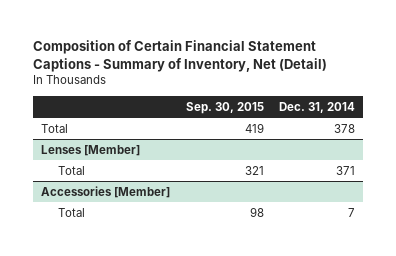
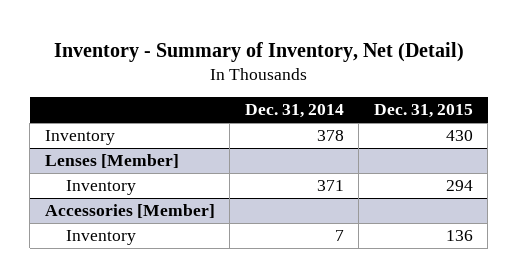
[33,39,328,72] Composition of Certain Financial Statement Captions - Summary of Inventory, Net (Detail) -> [53,41,464,62] Inventory - Summary of Inventory, Net (Detail)
[185,101,264,114] Sep. 30, 2015 -> none
none -> [373,104,473,119] Dec. 31, 2015
[40,123,68,133] Total -> [44,130,115,146] Inventory
[58,165,86,175] Total -> [66,180,137,196] Inventory
[58,207,86,217] Total -> [66,230,137,246] Inventory

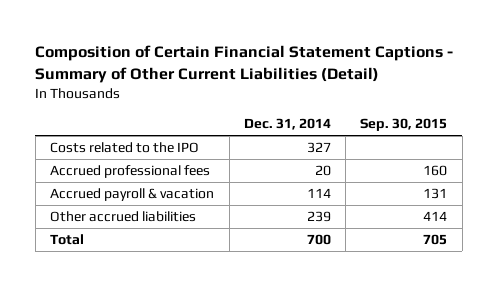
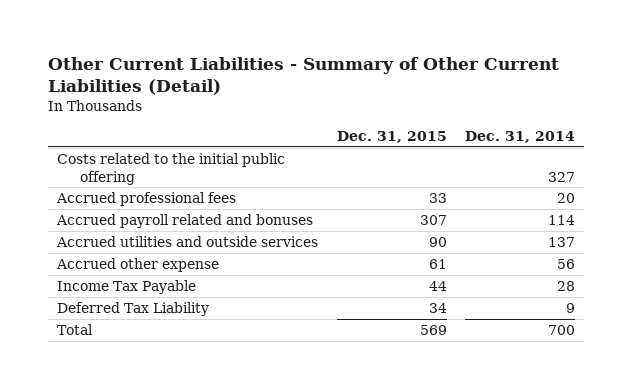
[35,45,454,83] Composition of Certain Financial Statement Captions - Summary of Other Current Liabilities (Detail) -> [47,56,559,95] Other Current Liabilities - Summary of Other Current Liabilities (Detail)
[360,117,448,131] Sep. 30, 2015 -> none
none -> [336,131,447,144] Dec. 31, 2015
[50,142,200,154] Costs related to the IPO -> [57,152,286,185] Costs related to the initial public offering
[50,188,215,202] Accrued payroll & vacation -> [56,213,314,228] Accrued payroll related and bonuses
none -> [56,235,319,247] Accrued utilities and outside services
[50,211,197,223] Other accrued liabilities -> [56,257,220,272] Accrued other expense
[306,211,331,223] 239 -> [557,258,576,269] 56
none -> [57,279,197,294] Income Tax Payable
none -> [57,301,210,316] Deferred Tax Liability

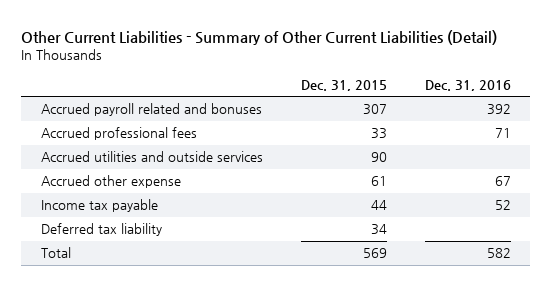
[465,131,576,144] Dec. 31, 2014 -> none
none -> [425,79,512,91] Dec. 31, 2016
[57,152,286,185] Costs related to the initial public offering -> none
[56,191,237,206] Accrued professional fees -> [40,127,197,141] Accrued professional fees
[57,279,197,294] Income Tax Payable -> [40,199,158,213] Income tax payable
[57,301,210,316] Deferred Tax Liability -> [40,223,162,237] Deferred tax liability

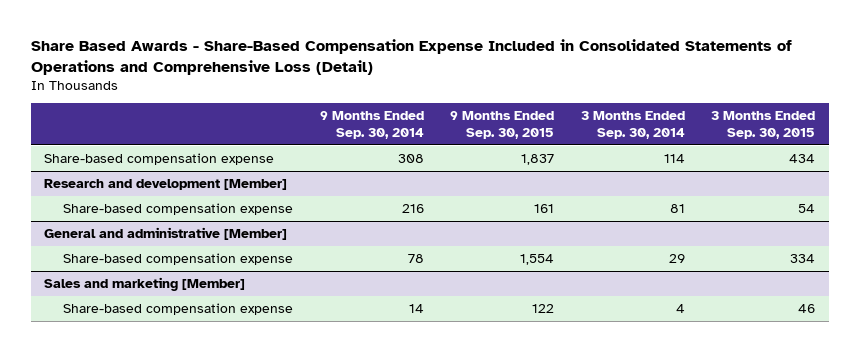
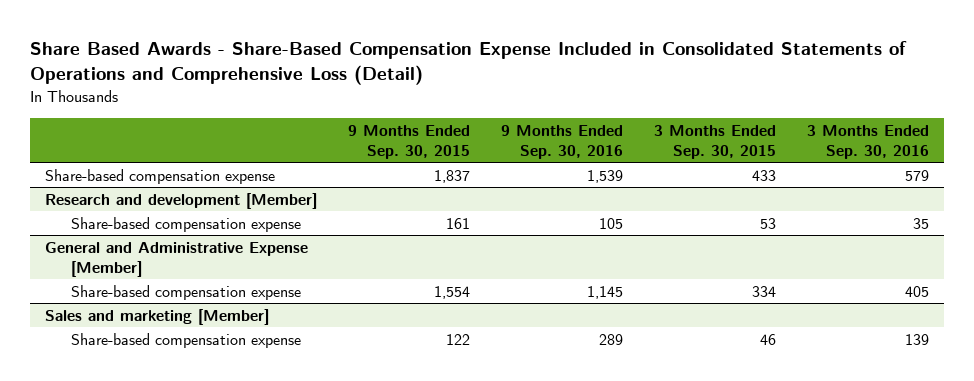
[319,111,424,139] 9 Months Ended Sep. 30, 2014 -> none
[580,111,685,139] 3 Months Ended Sep. 30, 2014 -> none
none -> [501,125,624,159] 9 Months Ended Sep. 30, 2016
none -> [806,125,929,159] 3 Months Ended Sep. 30, 2016
[789,153,816,163] 434 -> [752,169,777,181] 433
[798,203,816,213] 54 -> [760,217,777,229] 53
[43,226,287,240] General and administrative [Member] -> [45,241,309,277] General and Administrative Expense [Member]

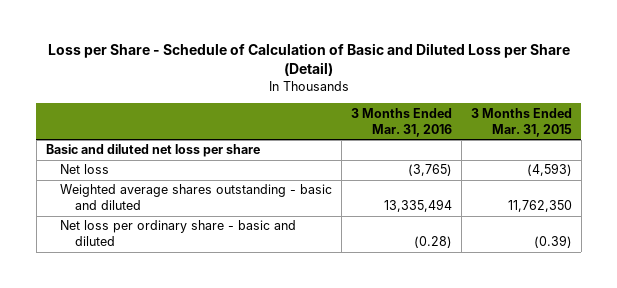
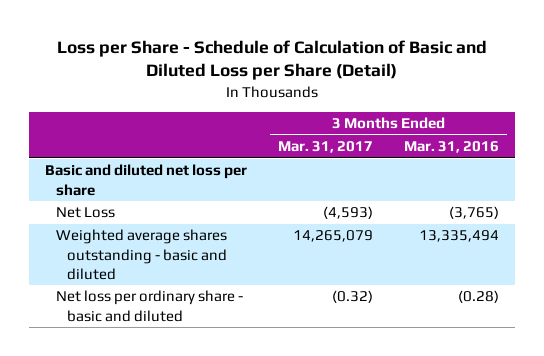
[470,107,572,137] 3 Months Ended Mar. 31, 2015 -> none
none -> [278,141,374,154] Mar. 31, 2017
[60,164,110,175] Net loss -> [56,207,116,219] Net Loss

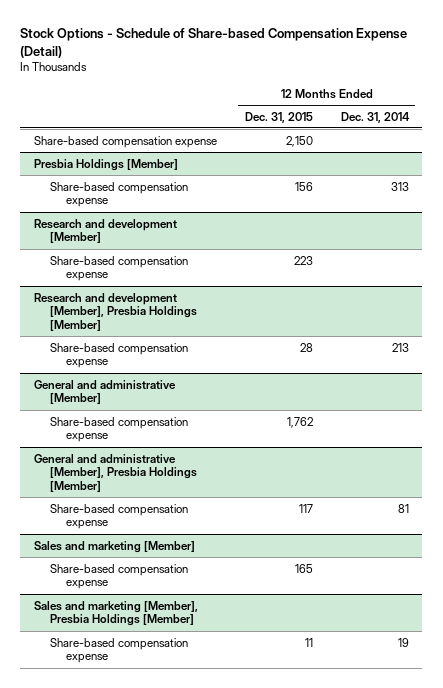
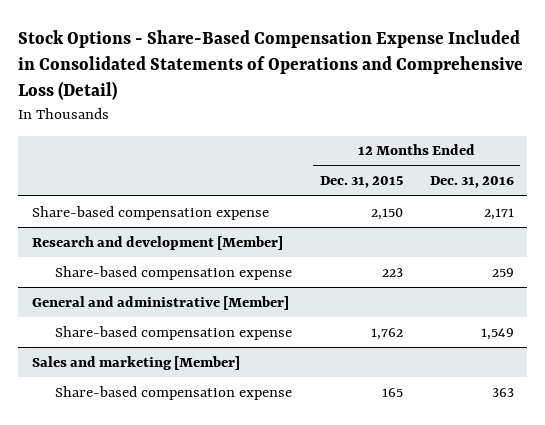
[20,28,408,58] Stock Options - Schedule of Share-based Compensation Expense (Detail) -> [18,30,524,101] Stock Options - Share-Based Compensation Expense Included in Consolidated Statements of Operations and Comprehensive Loss (Detail)
[340,111,410,123] Dec. 31, 2014 -> none
none -> [429,176,514,189] Dec. 31, 2016
[34,158,179,171] Presbia Holdings [Member] -> none
[50,181,189,208] Share-based compensation expense -> none
[34,292,198,332] Research and development [Member], Presbia Holdings [Member] -> none
[50,342,189,369] Share-based compensation expense -> none
[34,453,198,493] General and administrative [Member], Presbia Holdings [Member] -> none
[50,503,189,530] Share-based compensation expense -> none
[34,600,199,627] Sales and marketing [Member], Presbia Holdings [Member] -> none
[50,637,189,664] Share-based compensation expense -> none

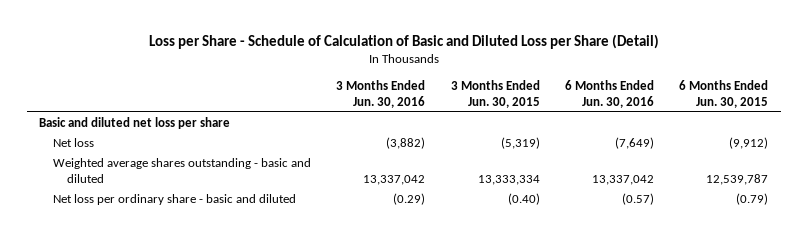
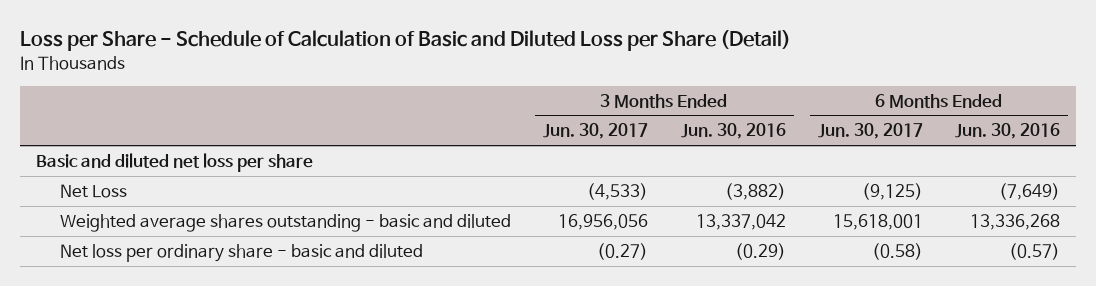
[450,80,540,108] 3 Months Ended Jun. 30, 2015 -> none
[679,80,769,108] 6 Months Ended Jun. 30, 2015 -> none
none -> [543,123,649,140] Jun. 30, 2017
none -> [817,123,923,140] Jun. 30, 2017
[52,138,94,148] Net loss -> [60,183,128,198] Net Loss
[592,174,655,185] 13,337,042 -> [969,213,1060,230] 13,336,268

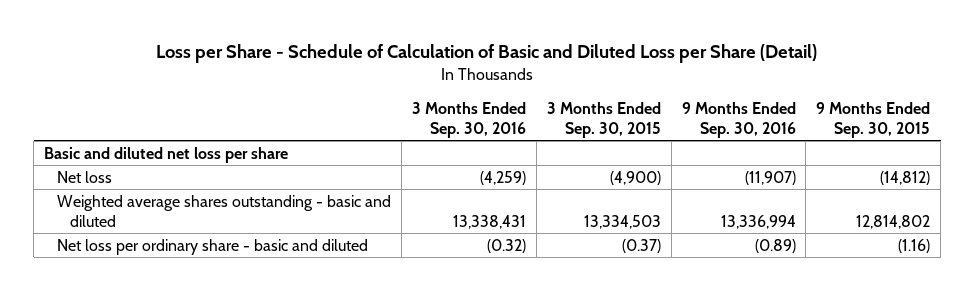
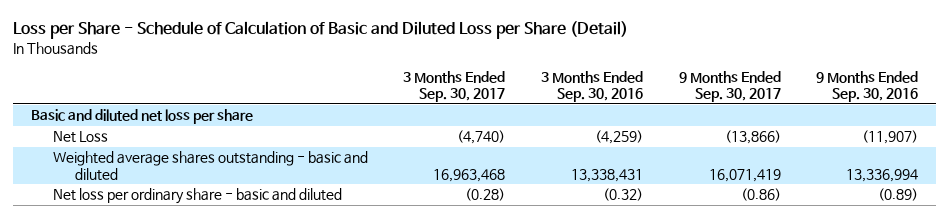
[546,101,661,138] 3 Months Ended Sep. 30, 2015 -> none
[816,101,931,138] 9 Months Ended Sep. 30, 2015 -> none
none -> [403,70,506,103] 3 Months Ended Sep. 30, 2017
none -> [678,70,781,103] 9 Months Ended Sep. 30, 2017
[57,170,113,183] Net loss -> [52,131,108,144] Net Loss

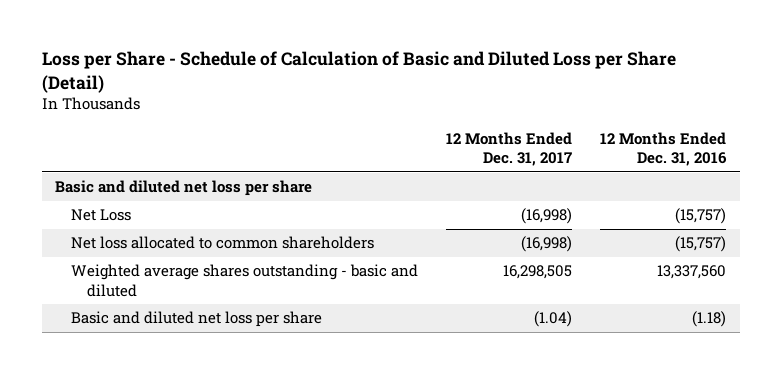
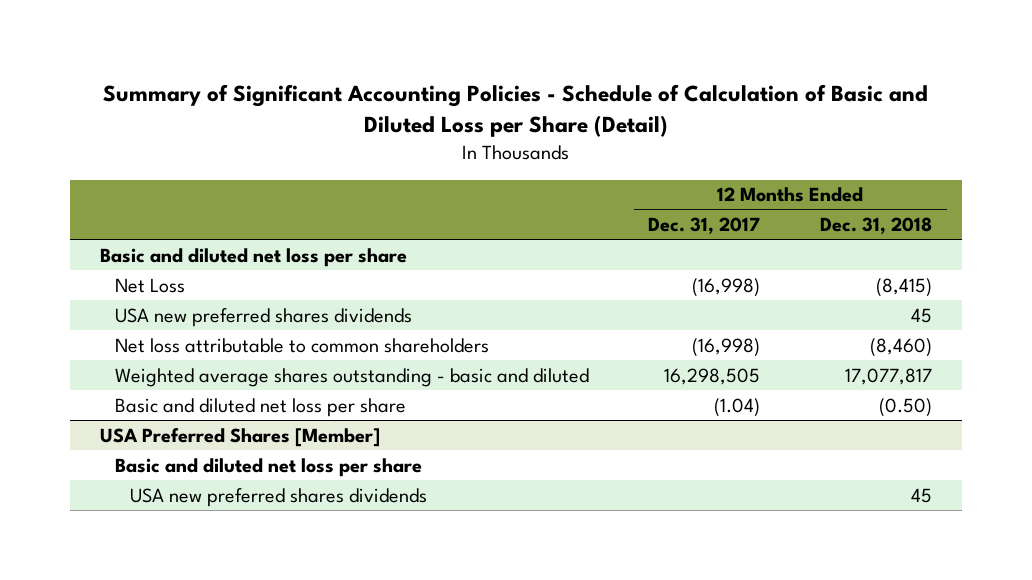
[41,51,676,93] Loss per Share - Schedule of Calculation of Basic and Diluted Loss per Share (Detail) -> [102,84,928,138] Summary of Significant Accounting Policies - Schedule of Calculation of Basic and Diluted Loss per Share (Detail)
[599,131,727,167] 12 Months Ended Dec. 31, 2016 -> none
none -> [820,216,933,234] Dec. 31, 2018
none -> [114,307,412,327] USA new preferred shares dividends
[71,236,375,250] Net loss allocated to common shareholders -> [114,337,489,353] Net loss attributable to common shareholders
none -> [99,427,380,447] USA Preferred Shares [Member]
none -> [114,457,422,477] Basic and diluted net loss per share
none -> [130,487,428,507] USA new preferred shares dividends

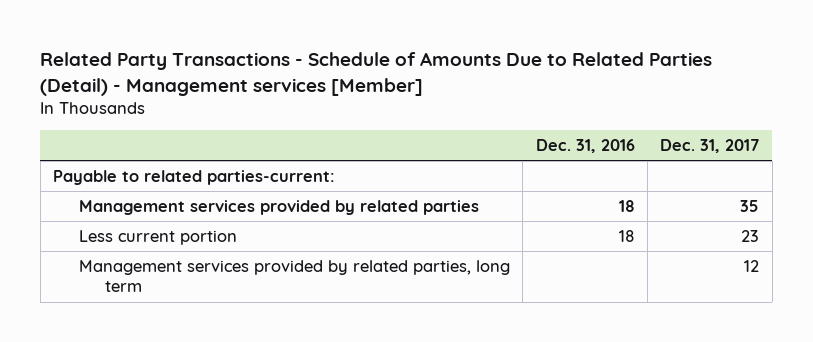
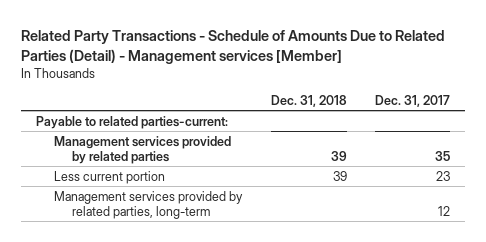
[535,139,635,154] Dec. 31, 2016 -> none
none -> [270,95,347,108] Dec. 31, 2018
[78,259,510,293] Management services provided by related parties, long term -> [53,190,243,220] Management services provided by related parties, long-term

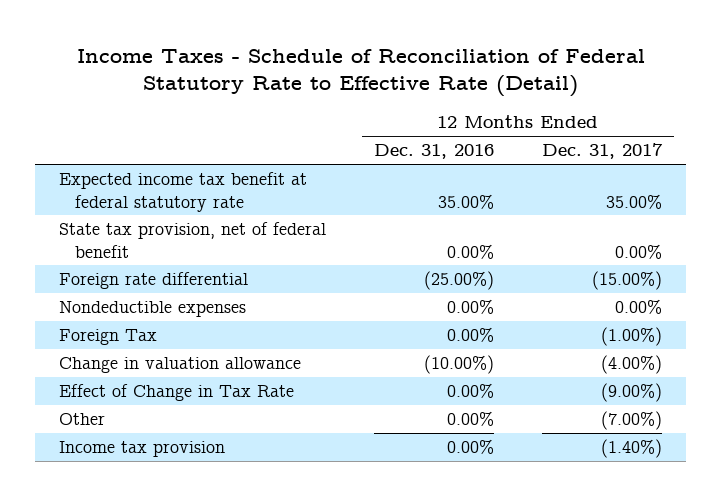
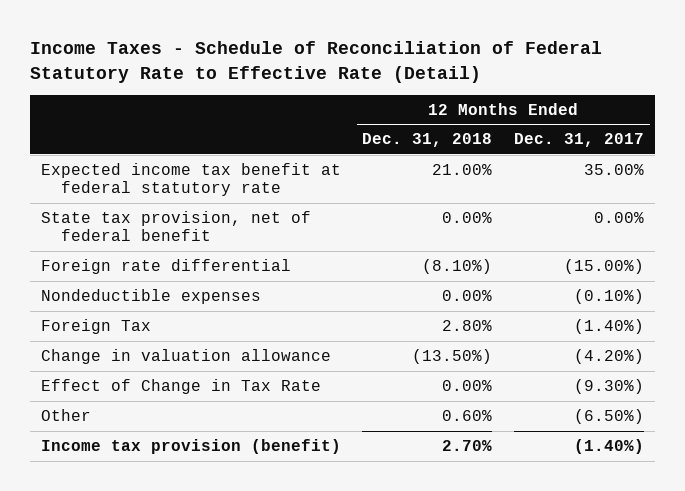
[374,144,495,160] Dec. 31, 2016 -> none
none -> [362,133,493,148] Dec. 31, 2018
[614,299,662,315] 0.00% -> [574,288,645,304] (0.10%)
[600,327,662,347] (1.00%) -> [574,318,645,334] (1.40%)
[600,355,662,375] (4.00%) -> [574,348,645,364] (4.20%)
[600,383,662,403] (9.00%) -> [574,378,645,394] (9.30%)
[600,411,662,431] (7.00%) -> [574,408,645,424] (6.50%)
[59,441,226,458] Income tax provision -> [40,438,341,454] Income tax provision (benefit)

